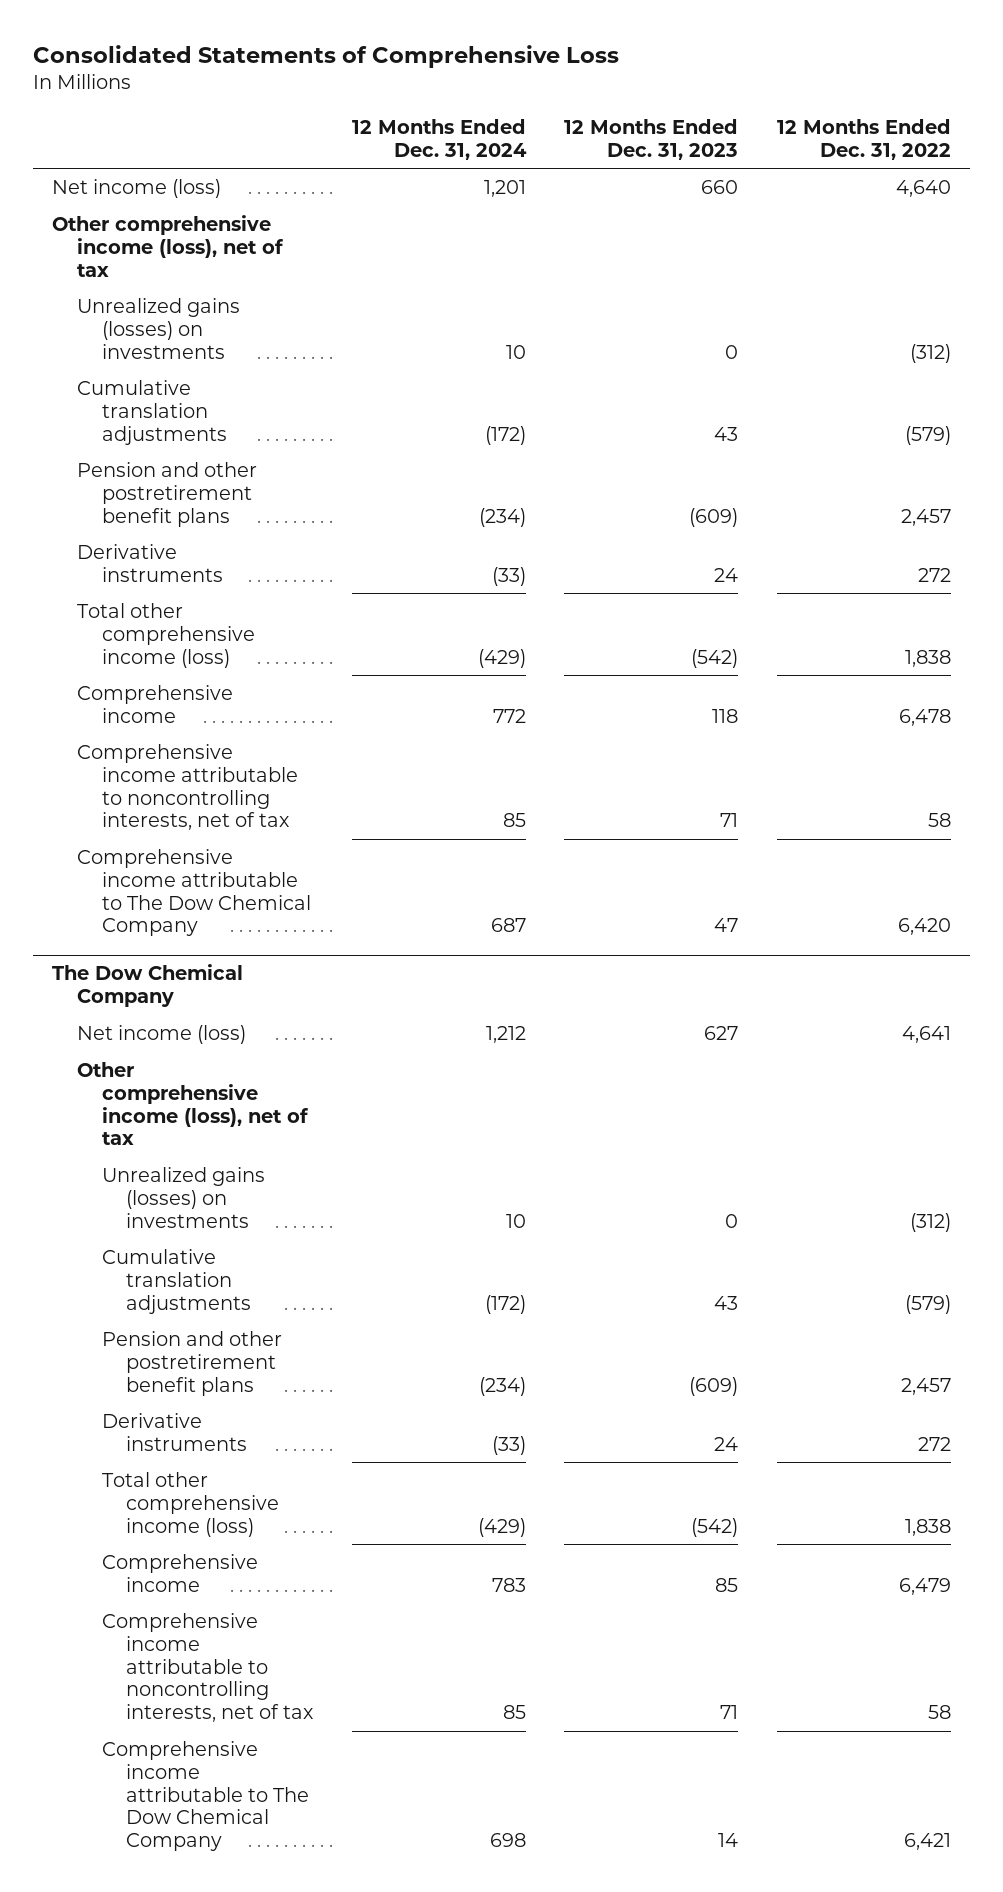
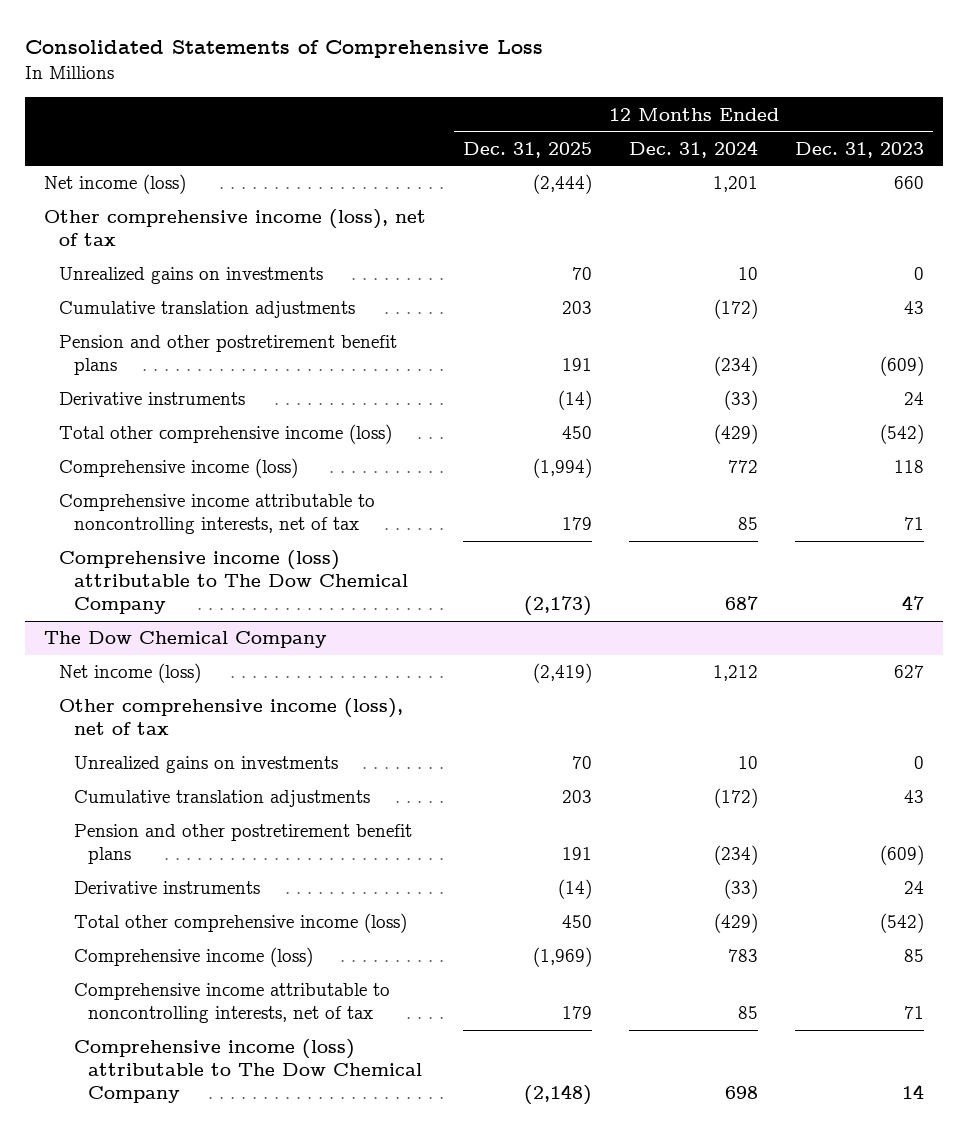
[776,118,951,160] 12 Months Ended Dec. 31, 2022 -> none
none -> [462,141,592,158] Dec. 31, 2025
[76,298,240,359] Unrealized gains (losses) on investments -> [58,267,323,285] Unrealized gains on investments
[76,685,233,723] Comprehensive income -> [58,458,298,479] Comprehensive income (loss)
[76,849,311,937] Comprehensive income attributable to The Dow Chemical Company -> [58,550,408,615] Comprehensive income (loss) attributable to The Dow Chemical Company
[101,1167,265,1228] Unrealized gains (losses) on investments -> [73,756,338,774] Unrealized gains on investments
[101,1554,258,1592] Comprehensive income -> [73,947,313,968] Comprehensive income (loss)
[101,1741,310,1852] Comprehensive income attributable to The Dow Chemical Company -> [73,1039,423,1104] Comprehensive income (loss) attributable to The Dow Chemical Company

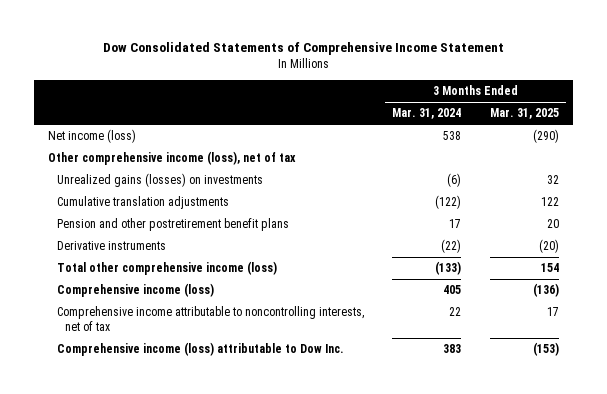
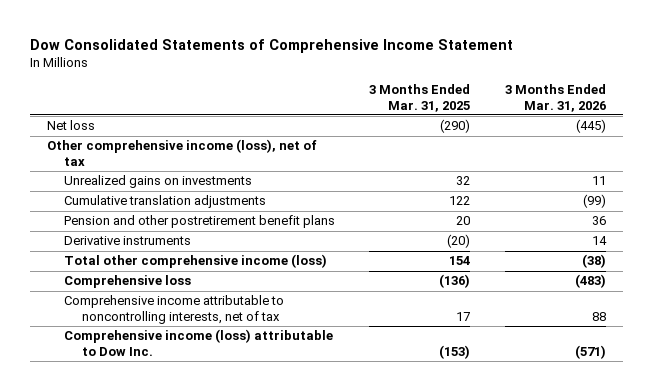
[392,108,462,120] Mar. 31, 2024 -> none
none -> [504,83,606,112] 3 Months Ended Mar. 31, 2026
[48,129,137,144] Net income (loss) -> [46,120,95,131] Net loss
[56,173,263,188] Unrealized gains (losses) on investments -> [64,175,253,189] Unrealized gains on investments
[56,283,214,298] Comprehensive income (loss) -> [64,275,192,289] Comprehensive loss

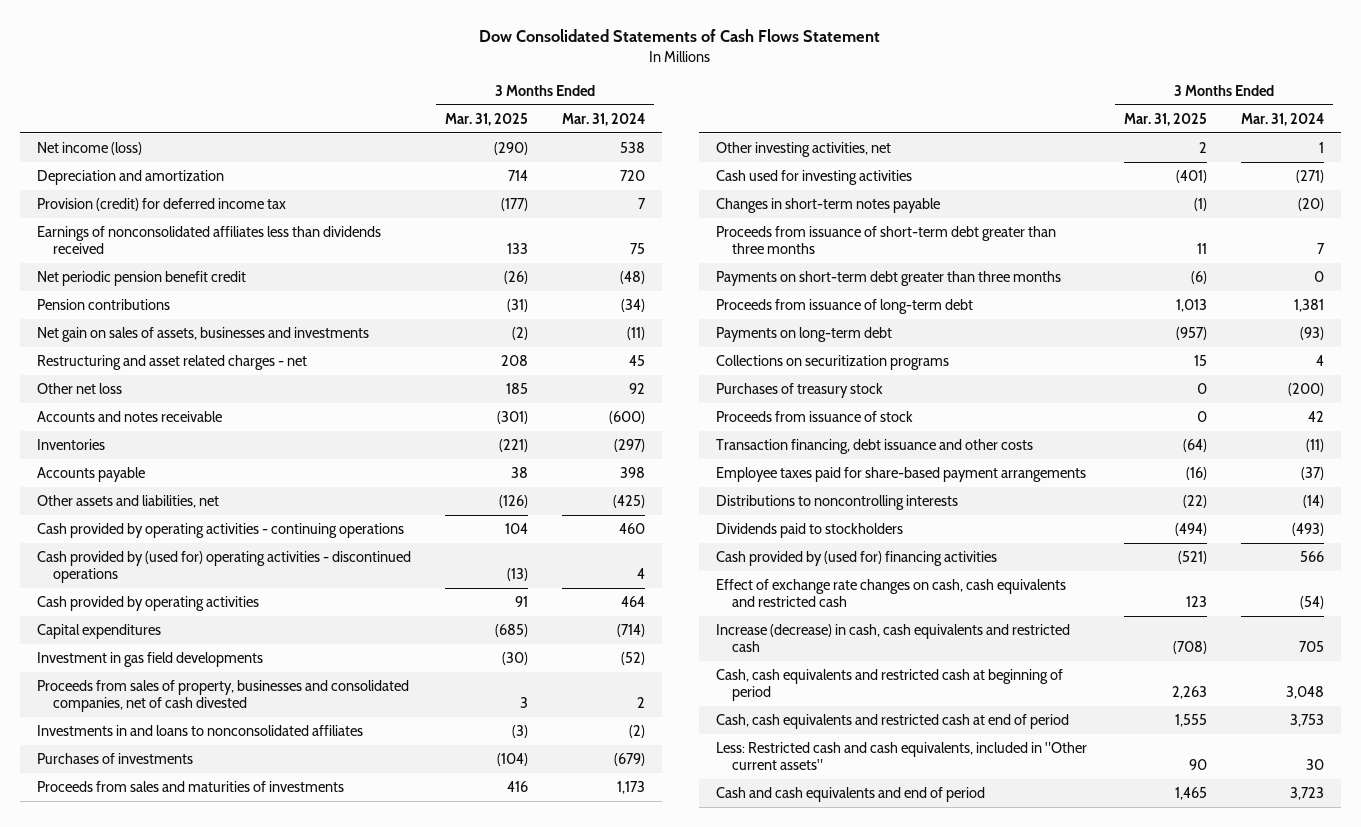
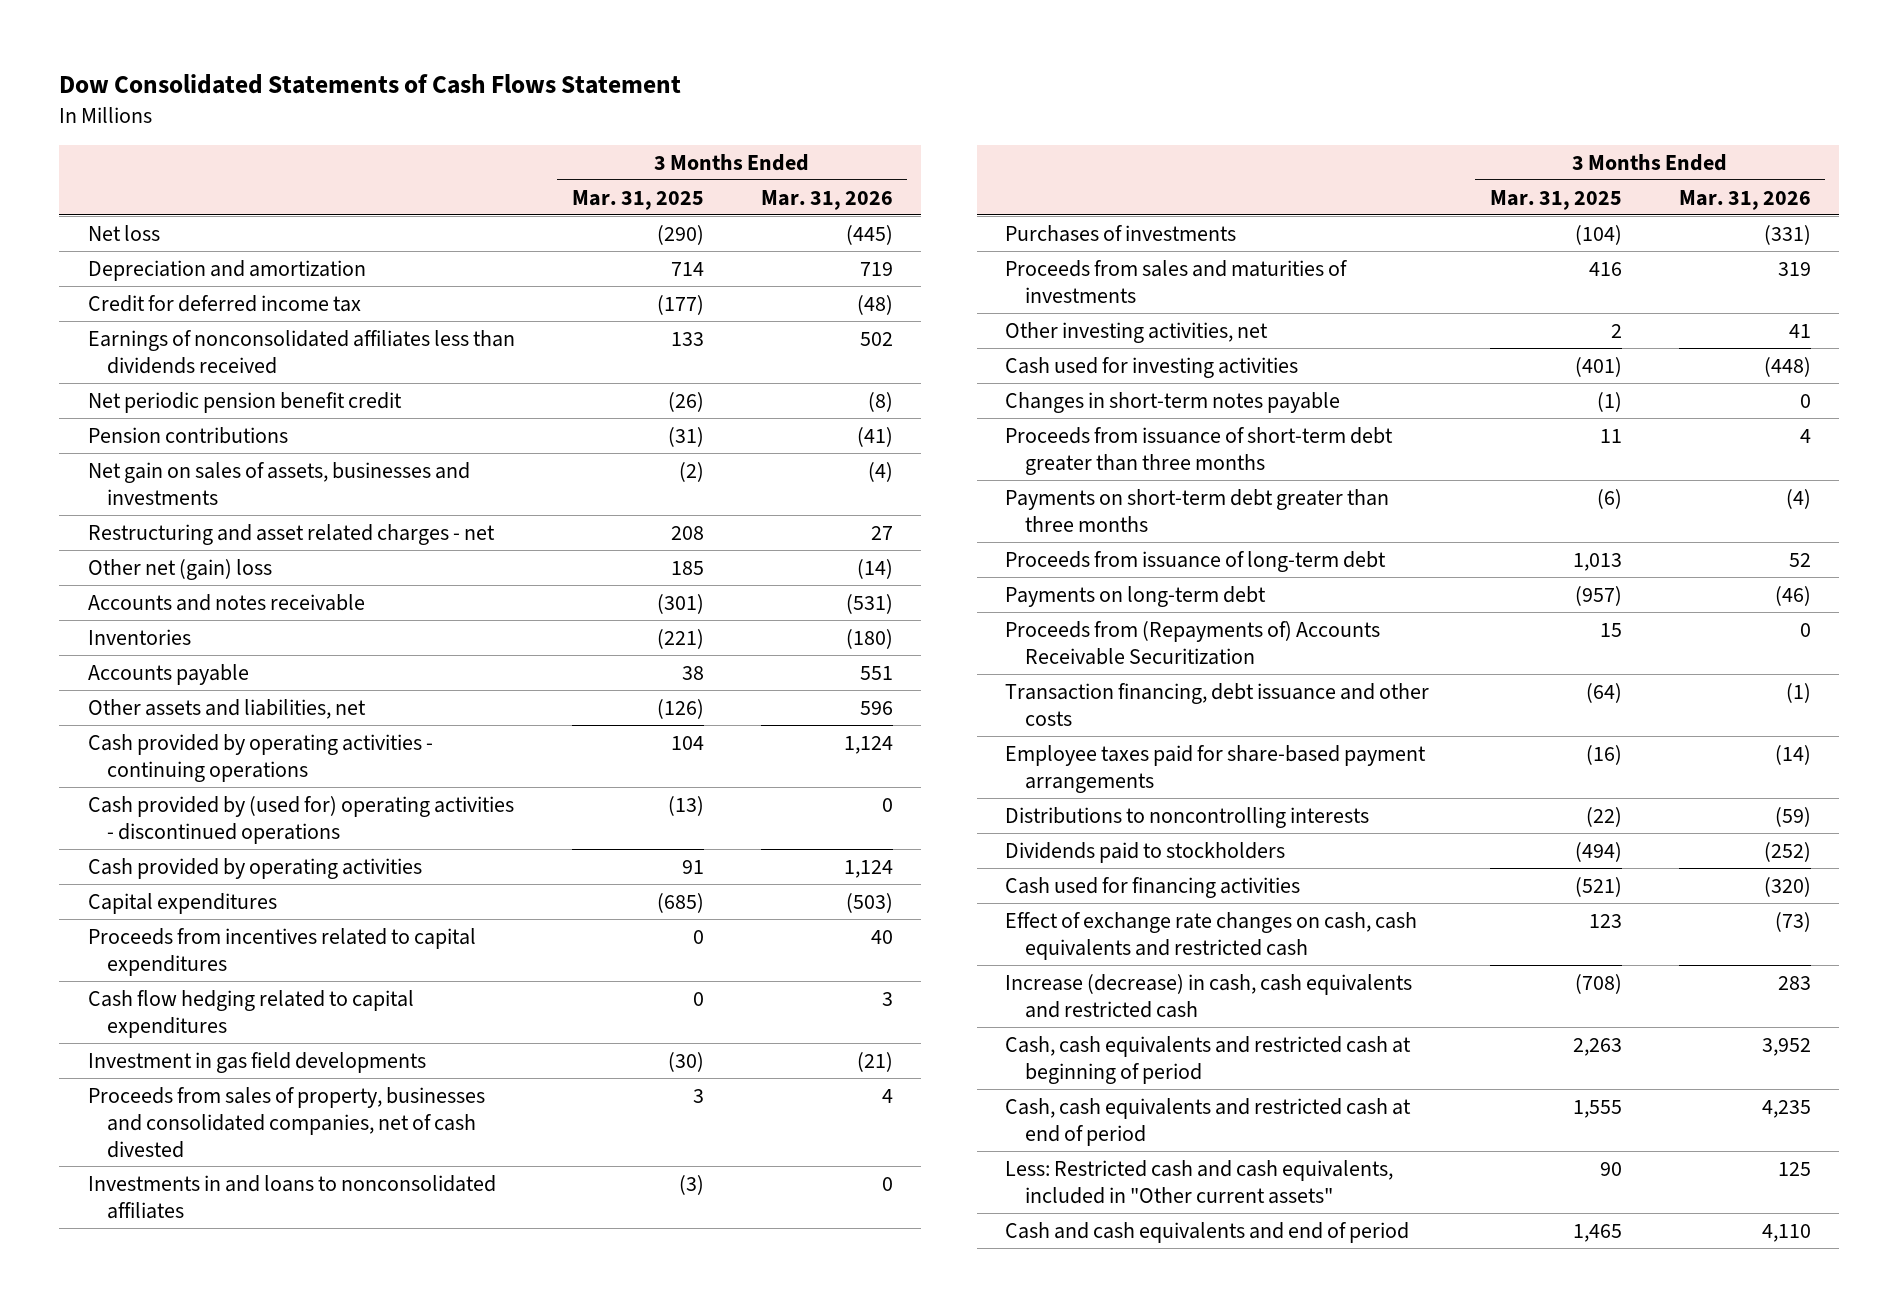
[562,112,646,126] Mar. 31, 2024 -> none
none -> [760,189,893,210] Mar. 31, 2026
[36,142,142,156] Net income (loss) -> [87,224,160,241] Net loss
[36,198,286,212] Provision (credit) for deferred income tax -> [87,294,361,312] Credit for deferred income tax
[36,383,122,395] Other net loss -> [87,558,272,580] Other net (gain) loss
none -> [87,927,476,976] Proceeds from incentives related to capital expenditures
none -> [87,989,414,1038] Cash flow hedging related to capital expenditures
[715,355,949,371] Collections on securitization programs -> none
[715,383,883,399] Purchases of treasury stock -> none
[715,411,913,423] Proceeds from issuance of stock -> none
none -> [1005,620,1381,665] Proceeds from (Repayments of) Accounts Receivable Securitization
[715,551,997,567] Cash provided by (used for) financing activities -> [1005,876,1301,898] Cash used for financing activities

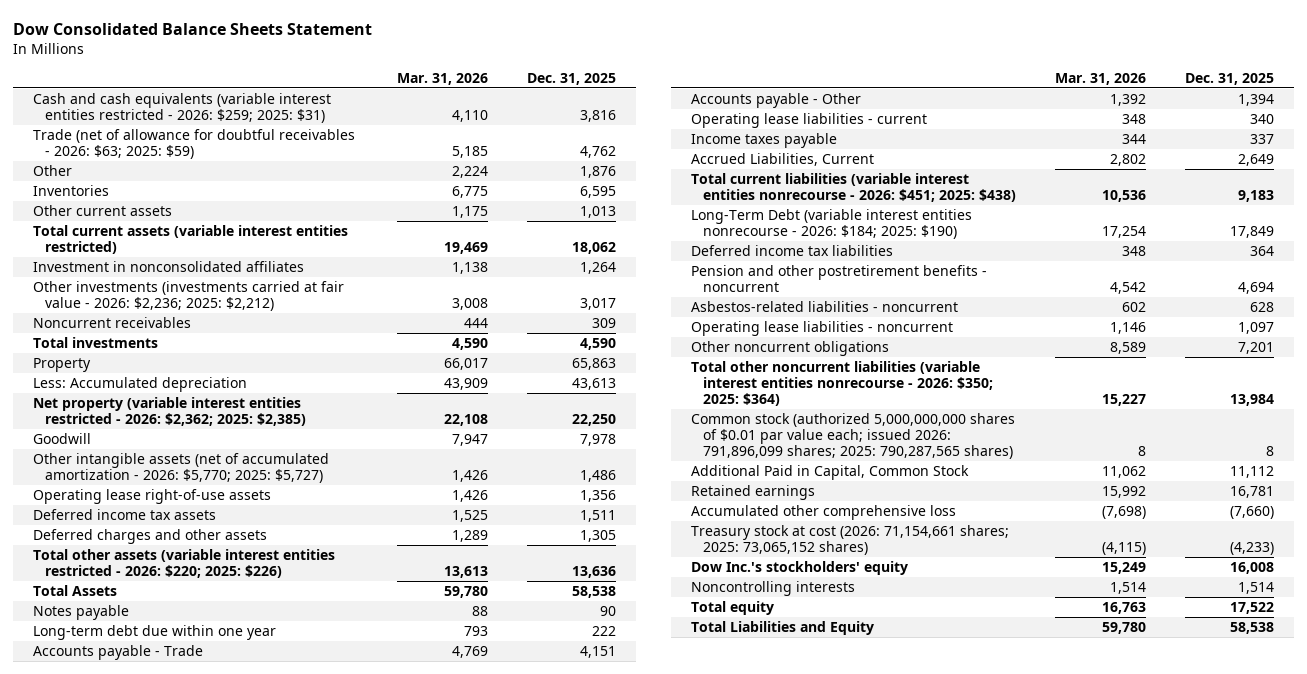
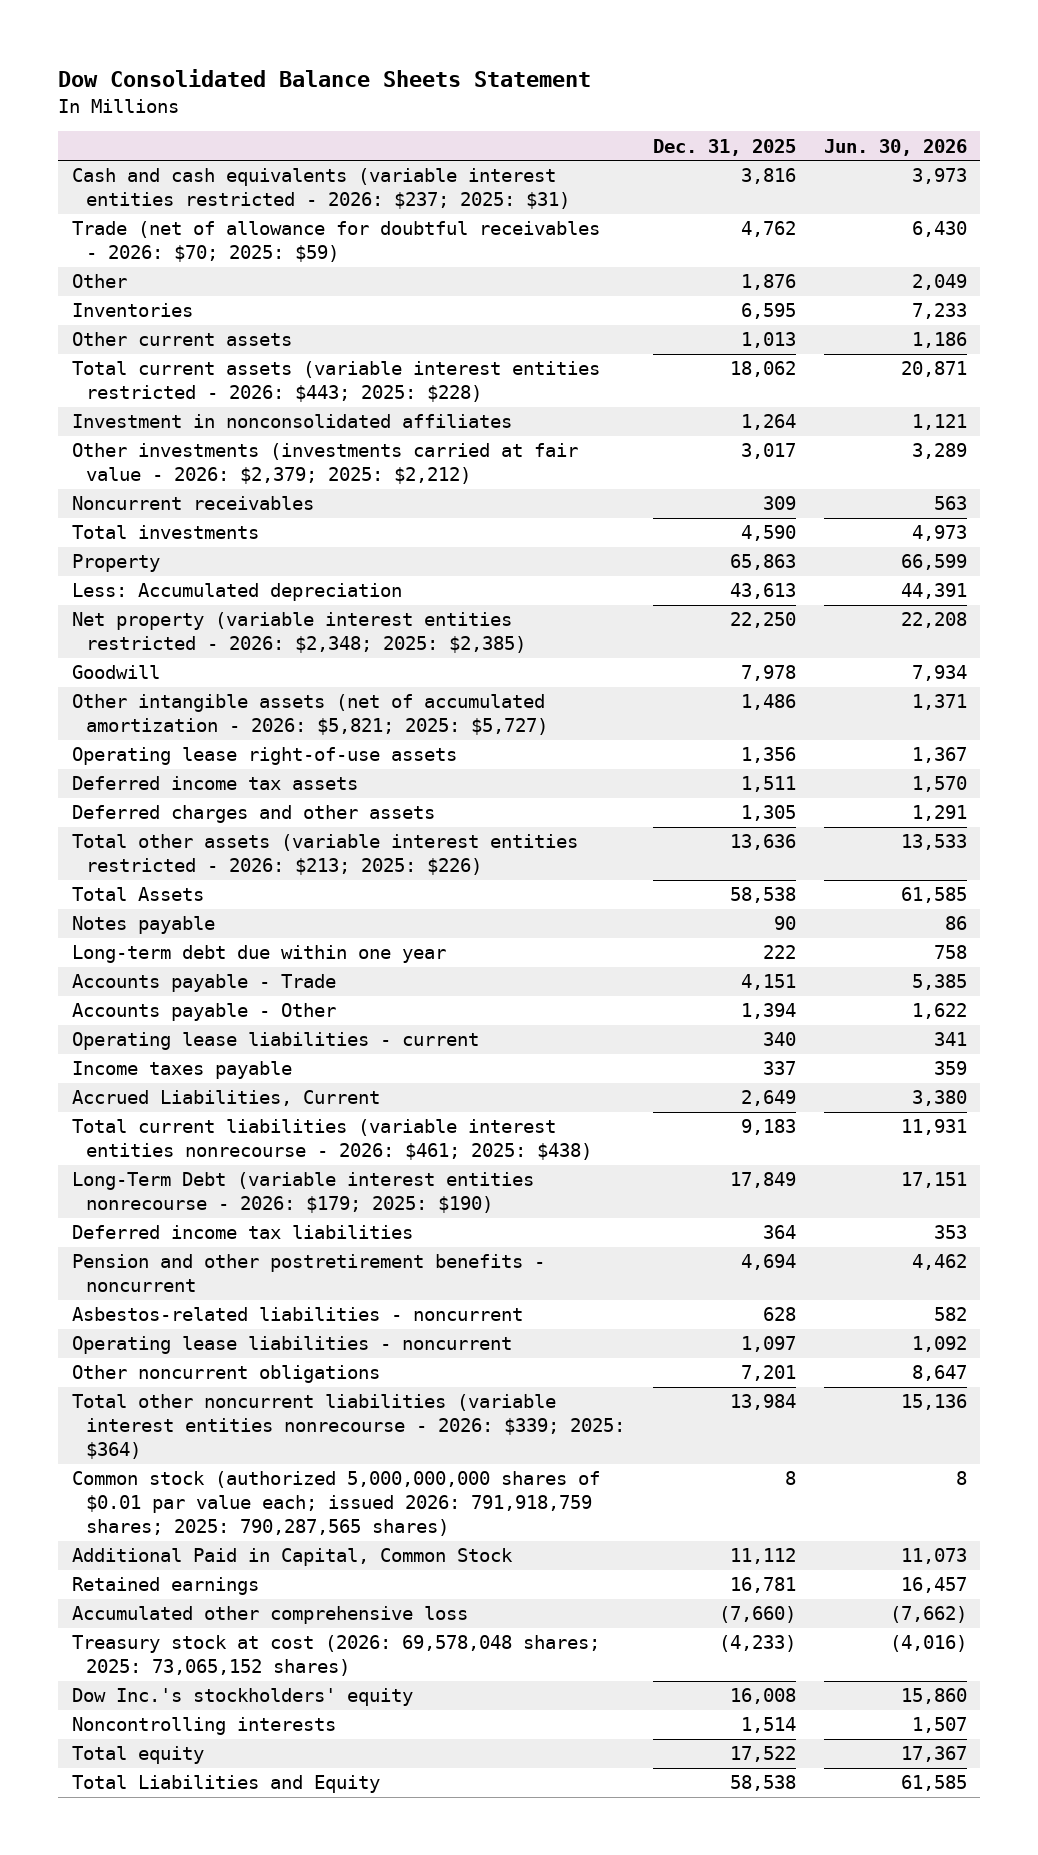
[397,72,489,85] Mar. 31, 2026 -> none
none -> [823,138,967,156] Jun. 30, 2026
[32,92,331,124] Cash and cash equivalents (variable interest entities restricted - 2026: $259; 2025: $31) -> [71,168,571,210] Cash and cash equivalents (variable interest entities restricted - 2026: $237; 2025: $31)
[32,128,355,160] Trade (net of allowance for doubtful receivables - 2026: $63; 2025: $59) -> [71,221,600,263] Trade (net of allowance for doubtful receivables - 2026: $70; 2025: $59)
[32,224,348,255] Total current assets (variable interest entities restricted) -> [71,361,600,403] Total current assets (variable interest entities restricted - 2026: $443; 2025: $228)
[32,280,344,312] Other investments (investments carried at fair value - 2026: $2,236; 2025: $2,212) -> [71,443,578,485] Other investments (investments carried at fair value - 2026: $2,379; 2025: $2,212)
[32,396,307,427] Net property (variable interest entities restricted - 2026: $2,362; 2025: $2,385) -> [71,612,527,654] Net property (variable interest entities restricted - 2026: $2,348; 2025: $2,385)
[32,452,329,484] Other intangible assets (net of accumulated amortization - 2026: $5,770; 2025: $5,727) -> [71,694,549,736] Other intangible assets (net of accumulated amortization - 2026: $5,821; 2025: $5,727)
[32,548,335,579] Total other assets (variable interest entities restricted - 2026: $220; 2025: $226) -> [71,834,578,876] Total other assets (variable interest entities restricted - 2026: $213; 2025: $226)
[690,172,1017,203] Total current liabilities (variable interest entities nonrecourse - 2026: $451; 2025: $438) -> [71,1119,593,1161] Total current liabilities (variable interest entities nonrecourse - 2026: $461; 2025: $438)
[690,208,972,240] Long-Term Debt (variable interest entities nonrecourse - 2026: $184; 2025: $190) -> [71,1172,534,1214] Long-Term Debt (variable interest entities nonrecourse - 2026: $179; 2025: $190)
[690,360,994,407] Total other noncurrent liabilities (variable interest entities nonrecourse - 2026: $350; 2025: $364) -> [71,1394,626,1460] Total other noncurrent liabilities (variable interest entities nonrecourse - 2026: $339; 2025: $364)
[690,412,1015,460] Common stock (authorized 5,000,000,000 shares of $0.01 par value each; issued 2026: 791,896,099 shares; 2025: 790,287,565 shares) -> [71,1471,600,1537] Common stock (authorized 5,000,000,000 shares of $0.01 par value each; issued 2026: 791,918,759 shares; 2025: 790,287,565 shares)
[690,524,1009,556] Treasury stock at cost (2026: 71,154,661 shares; 2025: 73,065,152 shares) -> [71,1635,600,1677] Treasury stock at cost (2026: 69,578,048 shares; 2025: 73,065,152 shares)

